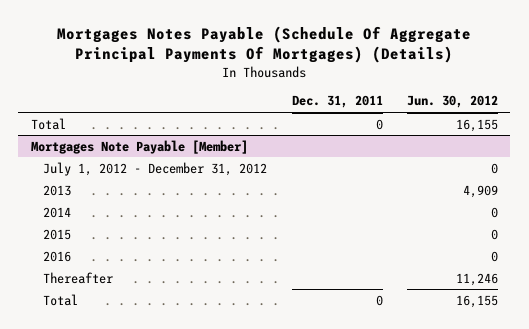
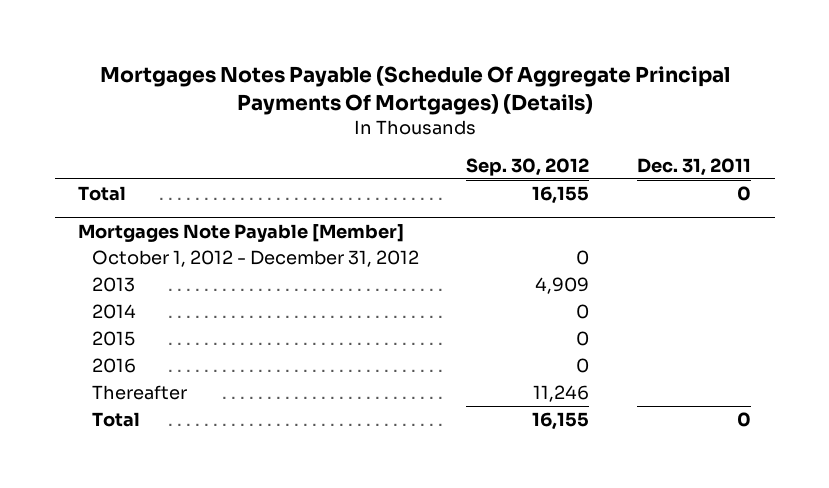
[407,95,499,109] Jun. 30, 2012 -> none
none -> [466,157,590,176] Sep. 30, 2012
[43,161,268,176] July 1, 2012 - December 31, 2012 -> [91,249,419,267] October 1, 2012 - December 31, 2012

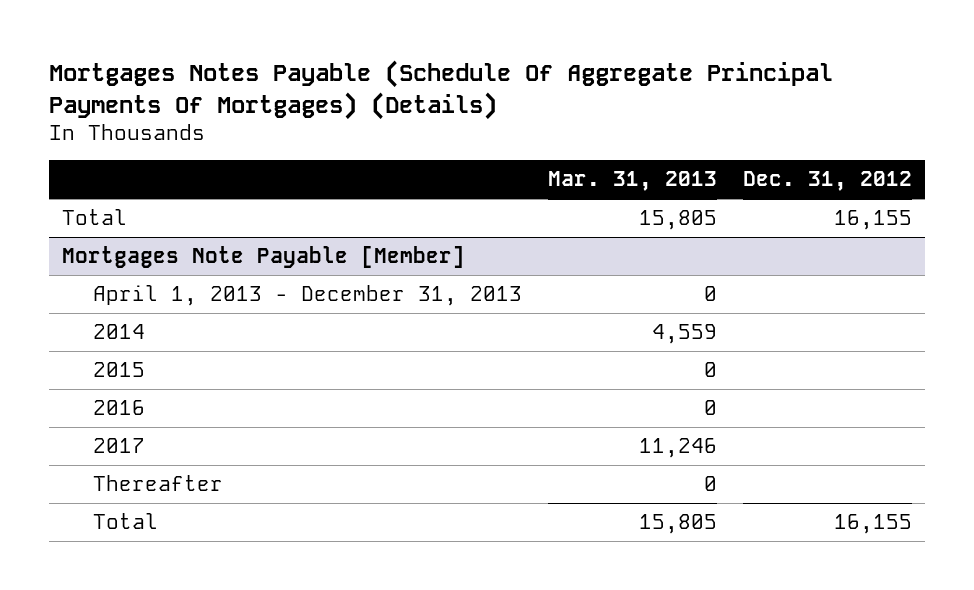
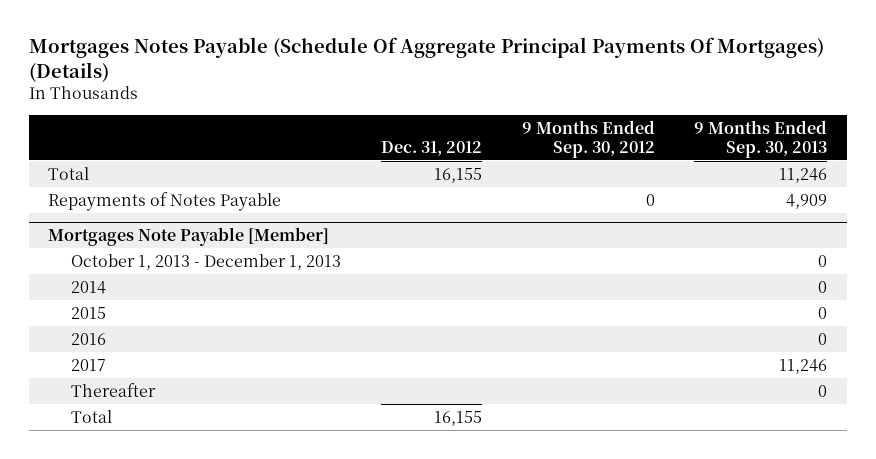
[548,171,718,192] Mar. 31, 2013 -> none
none -> [521,119,655,158] 9 Months Ended Sep. 30, 2012
none -> [694,119,828,158] 9 Months Ended Sep. 30, 2013
none -> [48,191,282,211] Repayments of Notes Payable
[93,285,523,307] April 1, 2013 - December 31, 2013 -> [71,253,342,270] October 1, 2013 - December 1, 2013

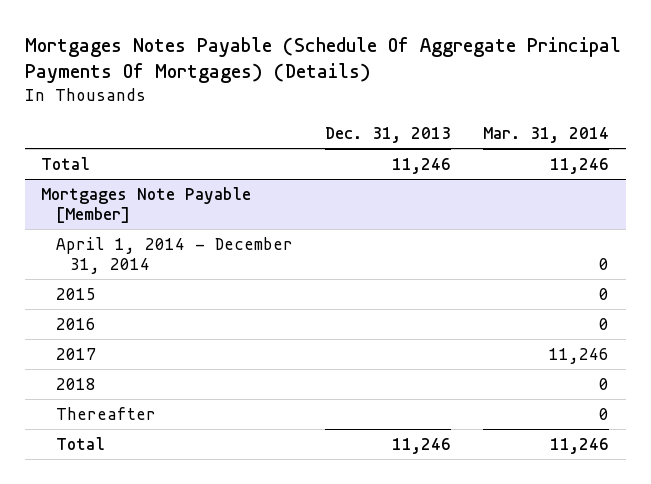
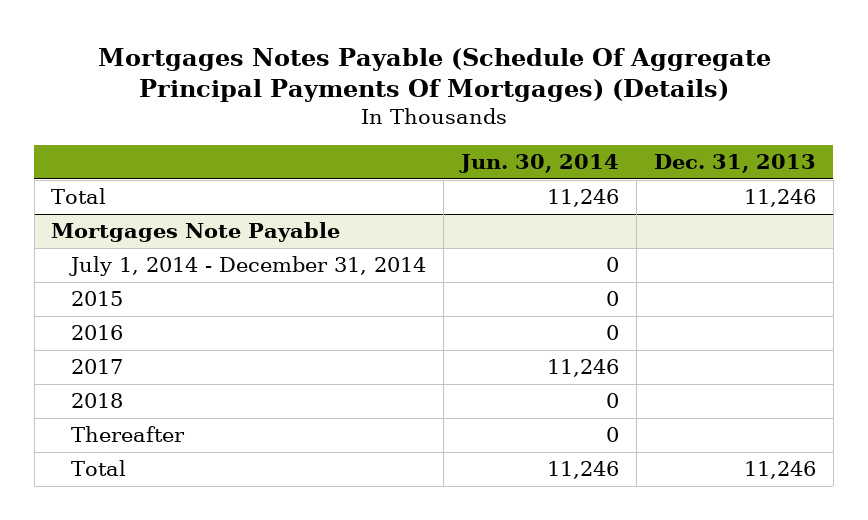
[483,127,610,144] Mar. 31, 2014 -> none
none -> [459,154,620,174] Jun. 30, 2014
[41,186,252,223] Mortgages Note Payable [Member] -> [51,222,341,243] Mortgages Note Payable
[55,236,293,274] April 1, 2014 - December 31, 2014 -> [69,256,427,277] July 1, 2014 - December 31, 2014

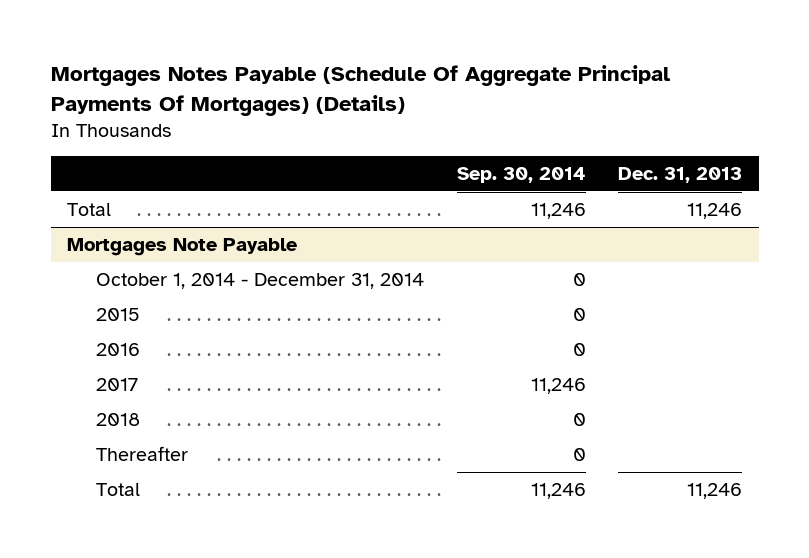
[459,154,620,174] Jun. 30, 2014 -> none
none -> [456,166,586,183] Sep. 30, 2014
[69,256,427,277] July 1, 2014 - December 31, 2014 -> [96,273,425,290] October 1, 2014 - December 31, 2014

